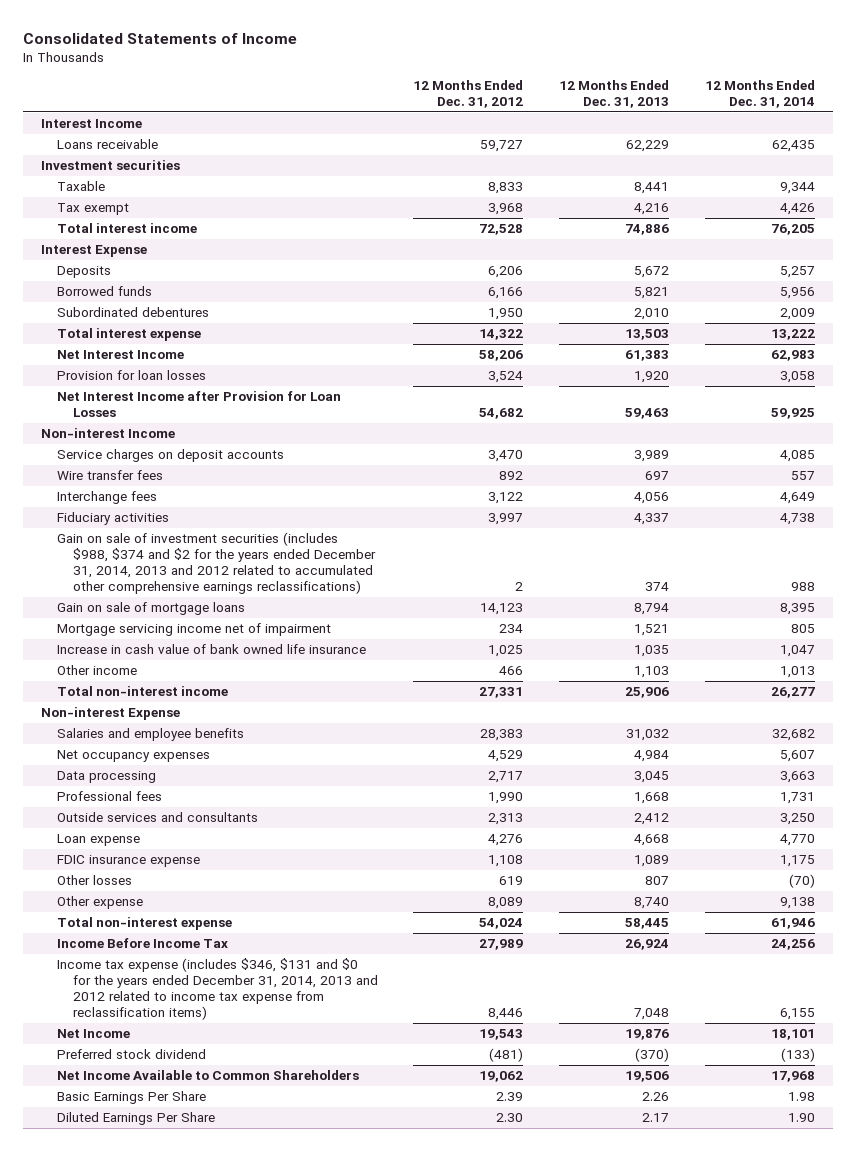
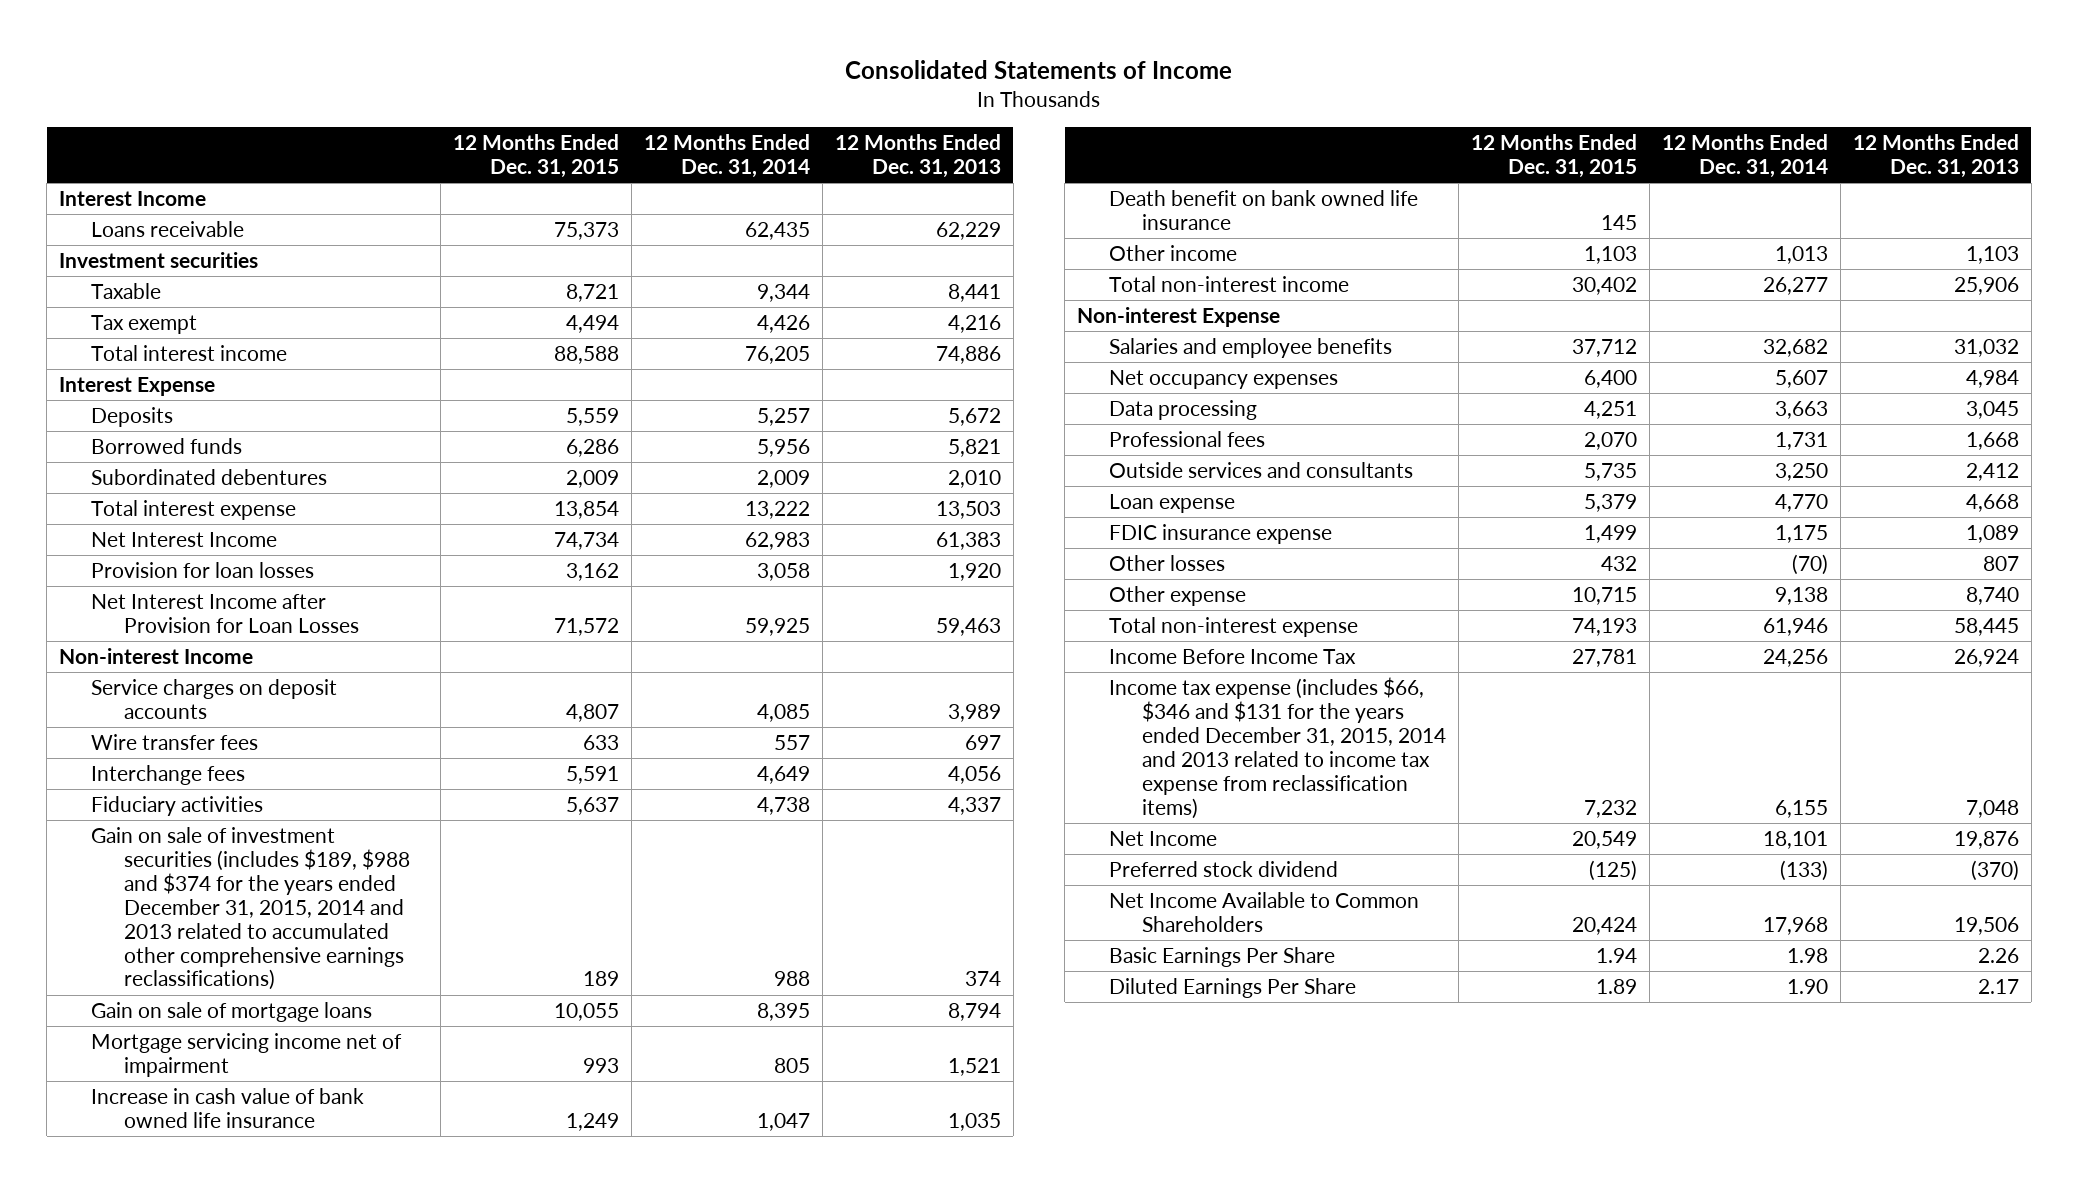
[413,80,524,109] 12 Months Ended Dec. 31, 2012 -> none
none -> [452,134,619,179] 12 Months Ended Dec. 31, 2015
[56,532,376,595] Gain on sale of investment securities (includes $988, $374 and $2 for the years ended December 31, 2014, 2013 and 2012 related to accumulated other comprehensive earnings reclassifications) -> [91,826,410,991] Gain on sale of investment securities (includes $189, $988 and $374 for the years ended December 31, 2015, 2014 and 2013 related to accumulated other comprehensive earnings reclassifications)
none -> [1109,189,1419,230] Death benefit on bank owned life insurance
[56,958,378,1021] Income tax expense (includes $346, $131 and $0 for the years ended December 31, 2014, 2013 and 2012 related to income tax expense from reclassification items) -> [1109,676,1446,819] Income tax expense (includes $66, $346 and $131 for the years ended December 31, 2015, 2014 and 2013 related to income tax expense from reclassification items)

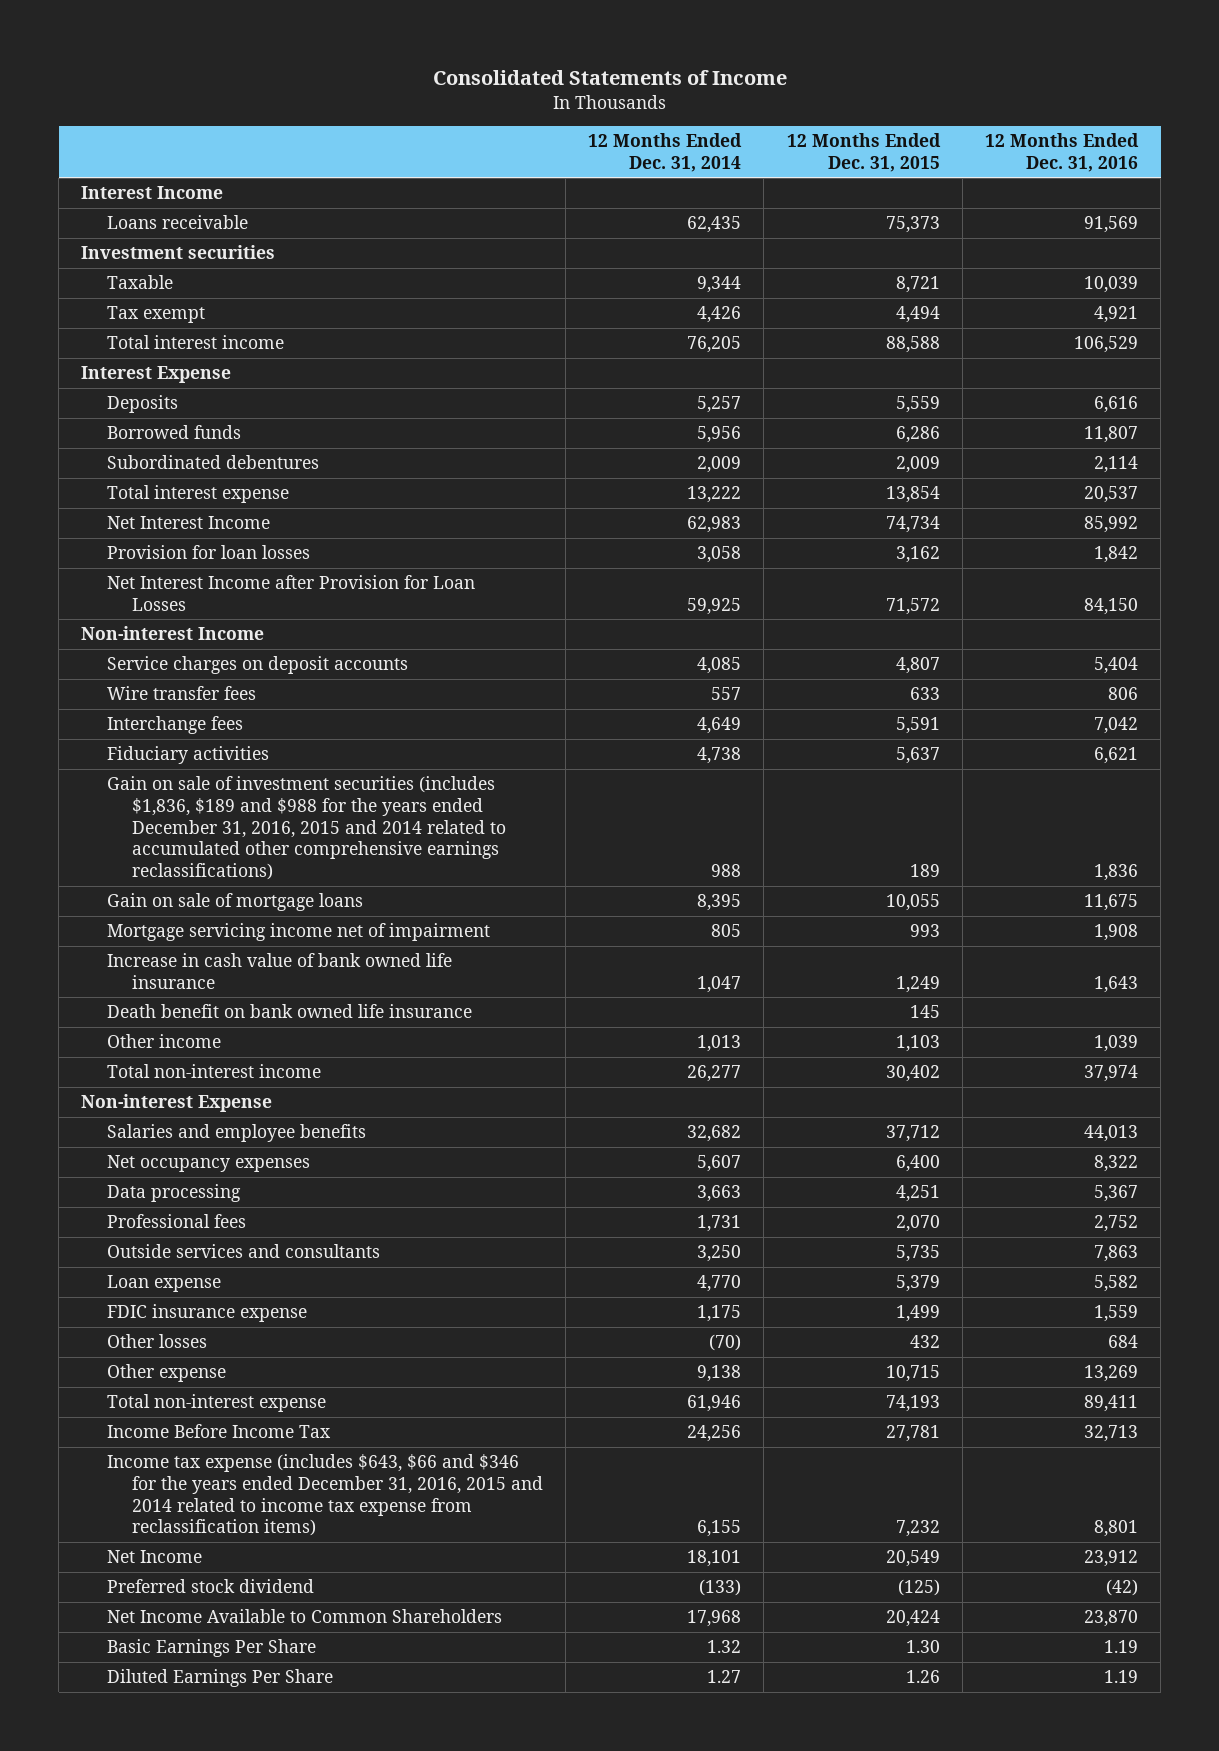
[834,134,1001,179] 12 Months Ended Dec. 31, 2013 -> none
none -> [985,133,1140,172] 12 Months Ended Dec. 31, 2016
[91,826,410,991] Gain on sale of investment securities (includes $189, $988 and $374 for the years ended December 31, 2015, 2014 and 2013 related to accumulated other comprehensive earnings reclassifications) -> [106,776,506,881] Gain on sale of investment securities (includes $1,836, $189 and $988 for the years ended December 31, 2016, 2015 and 2014 related to accumulated other comprehensive earnings reclassifications)
[1109,676,1446,819] Income tax expense (includes $66, $346 and $131 for the years ended December 31, 2015, 2014 and 2013 related to income tax expense from reclassification items) -> [106,1454,543,1537] Income tax expense (includes $643, $66 and $346 for the years ended December 31, 2016, 2015 and 2014 related to income tax expense from reclassification items)
[1595,947,1637,963] 1.94 -> [905,1640,940,1654] 1.30
[1786,947,1828,963] 1.98 -> [707,1640,742,1654] 1.32
[1595,978,1637,994] 1.89 -> [905,1670,940,1684] 1.26
[1786,978,1828,994] 1.90 -> [707,1670,742,1684] 1.27

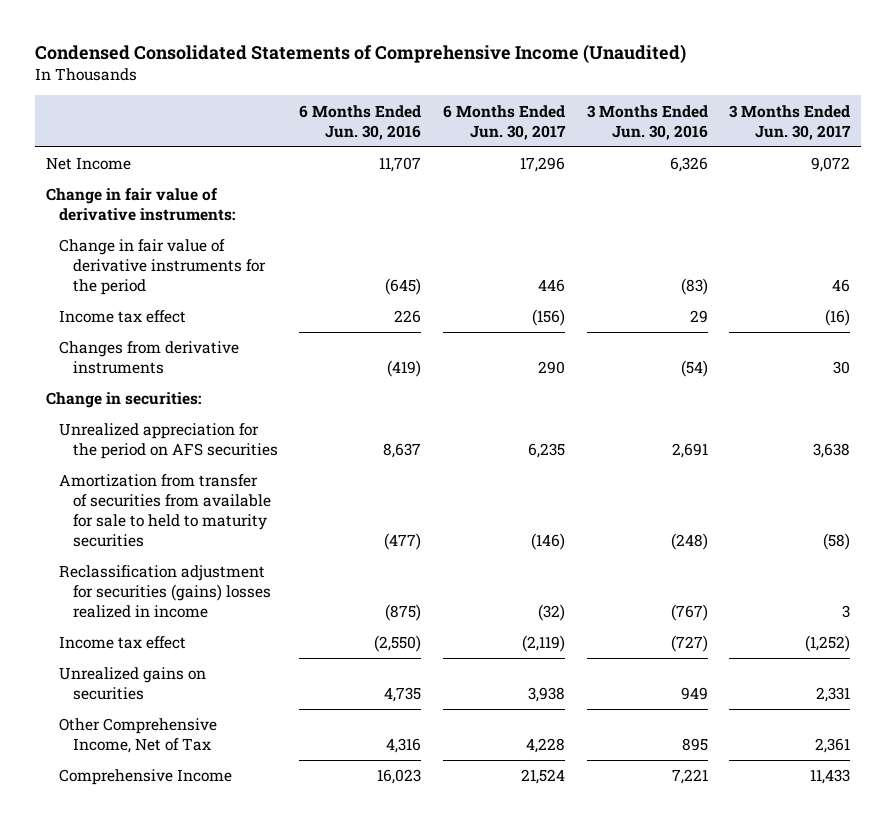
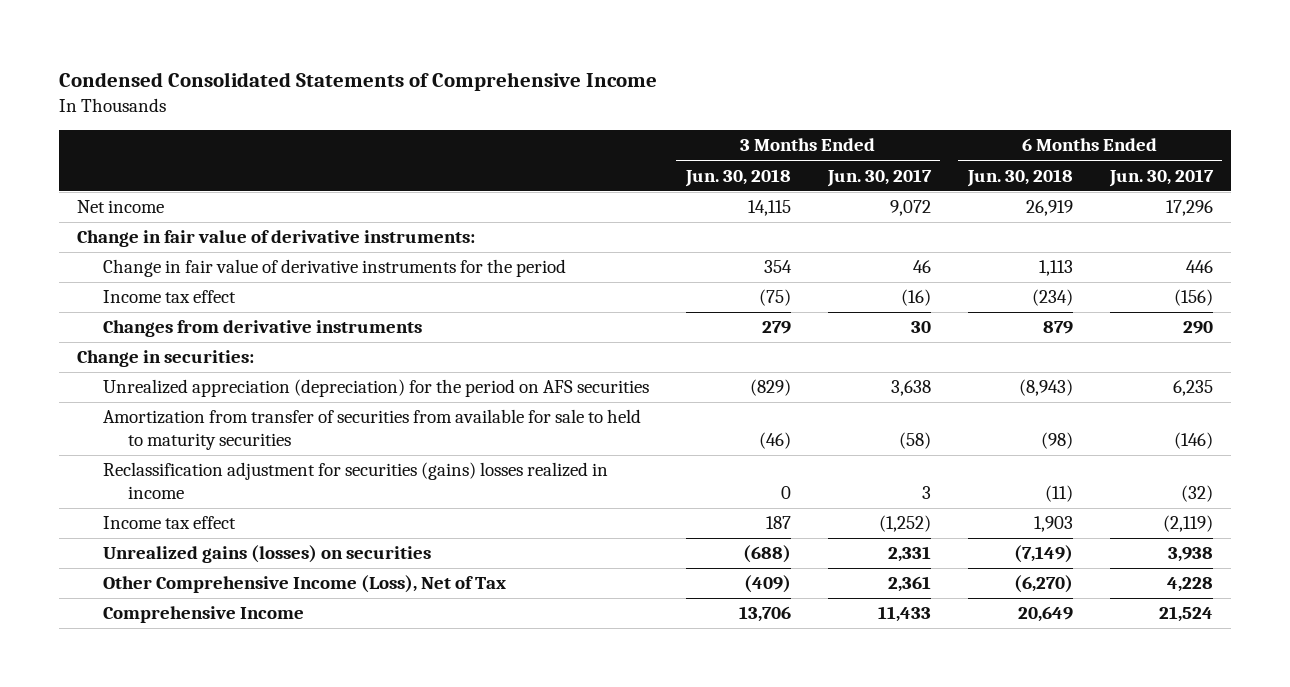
[34,43,686,63] Condensed Consolidated Statements of Comprehensive Income (Unaudited) -> [58,72,657,92] Condensed Consolidated Statements of Comprehensive Income
[299,104,422,140] 6 Months Ended Jun. 30, 2016 -> none
[586,104,708,140] 3 Months Ended Jun. 30, 2016 -> none
none -> [684,168,791,187] Jun. 30, 2018
none -> [966,168,1073,187] Jun. 30, 2018
[45,157,131,171] Net Income -> [77,200,165,214] Net income
[59,423,278,460] Unrealized appreciation for the period on AFS securities -> [102,379,649,398] Unrealized appreciation (depreciation) for the period on AFS securities
[59,667,207,701] Unrealized gains on securities -> [102,545,431,564] Unrealized gains (losses) on securities
[59,718,218,754] Other Comprehensive Income, Net of Tax -> [102,575,506,594] Other Comprehensive Income (Loss), Net of Tax

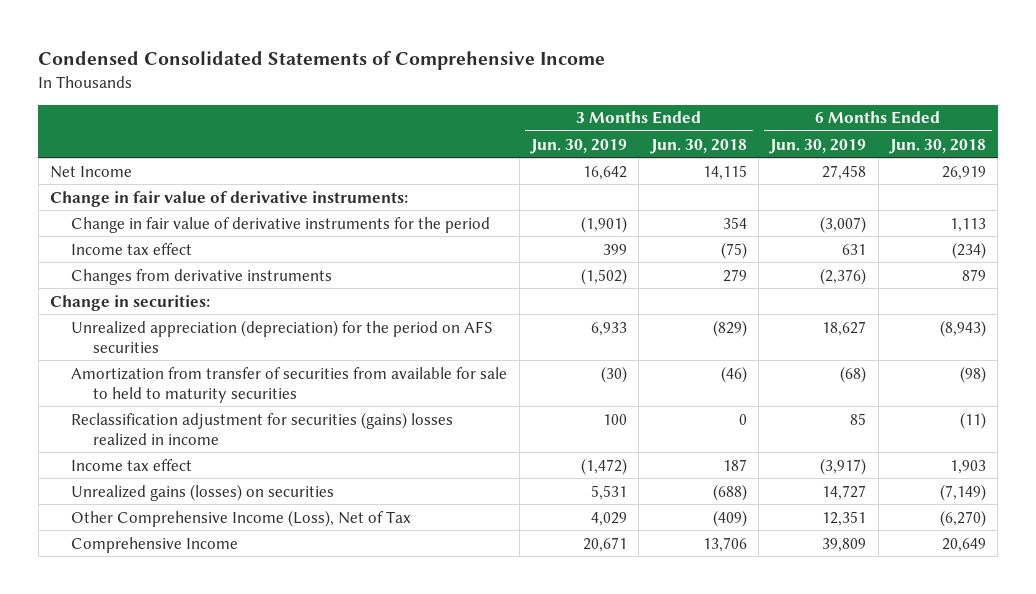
[826,168,932,187] Jun. 30, 2017 -> none
[1108,168,1214,187] Jun. 30, 2017 -> none
none -> [530,138,628,154] Jun. 30, 2019
none -> [769,138,867,154] Jun. 30, 2019
[77,200,165,214] Net income -> [50,165,133,178] Net Income

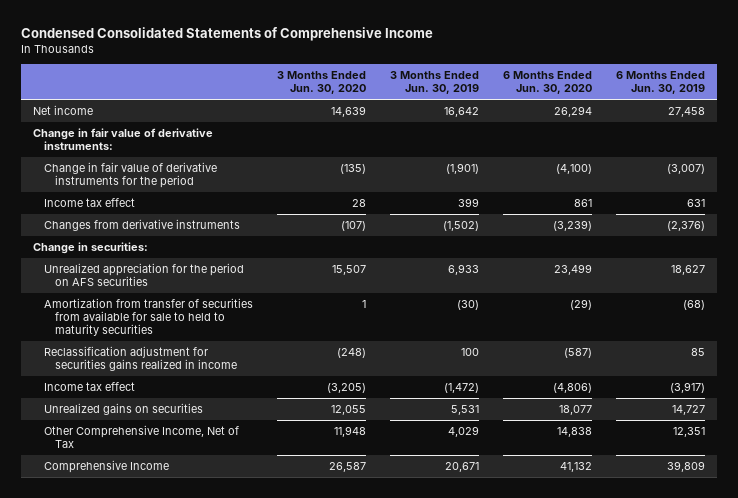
[649,138,747,154] Jun. 30, 2018 -> none
[888,138,986,154] Jun. 30, 2018 -> none
none -> [276,71,366,95] 3 Months Ended Jun. 30, 2020
none -> [503,71,593,95] 6 Months Ended Jun. 30, 2020
[50,165,133,178] Net Income -> [32,104,93,115] Net income
[71,319,494,353] Unrealized appreciation (depreciation) for the period on AFS securities -> [43,262,244,287] Unrealized appreciation for the period on AFS securities
[71,411,454,446] Reclassification adjustment for securities (gains) losses realized in income -> [43,345,237,372] Reclassification adjustment for securities gains realized in income
[71,483,335,501] Unrealized gains (losses) on securities -> [43,402,203,415] Unrealized gains on securities
[71,509,412,527] Other Comprehensive Income (Loss), Net of Tax -> [43,424,239,449] Other Comprehensive Income, Net of Tax

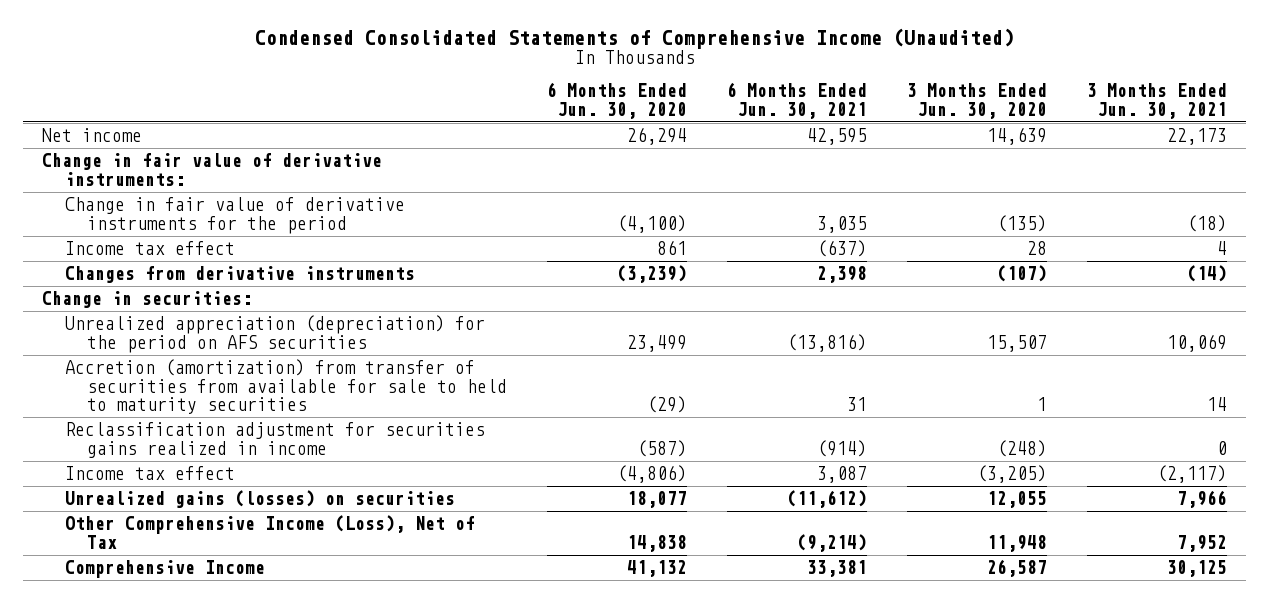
[20,26,433,41] Condensed Consolidated Statements of Comprehensive Income -> [254,27,1014,49] Condensed Consolidated Statements of Comprehensive Income (Unaudited)
[389,71,479,95] 3 Months Ended Jun. 30, 2019 -> none
[616,71,706,95] 6 Months Ended Jun. 30, 2019 -> none
none -> [726,82,867,119] 6 Months Ended Jun. 30, 2021
none -> [1086,83,1227,119] 3 Months Ended Jun. 30, 2021
[43,262,244,287] Unrealized appreciation for the period on AFS securities -> [64,315,485,353] Unrealized appreciation (depreciation) for the period on AFS securities
[43,297,253,337] Amortization from transfer of securities from available for sale to held to maturity securities -> [64,359,507,415] Accretion (amortization) from transfer of securities from available for sale to held to maturity securities
[43,402,203,415] Unrealized gains on securities -> [64,490,455,509] Unrealized gains (losses) on securities
[43,424,239,449] Other Comprehensive Income, Net of Tax -> [64,515,475,549] Other Comprehensive Income (Loss), Net of Tax

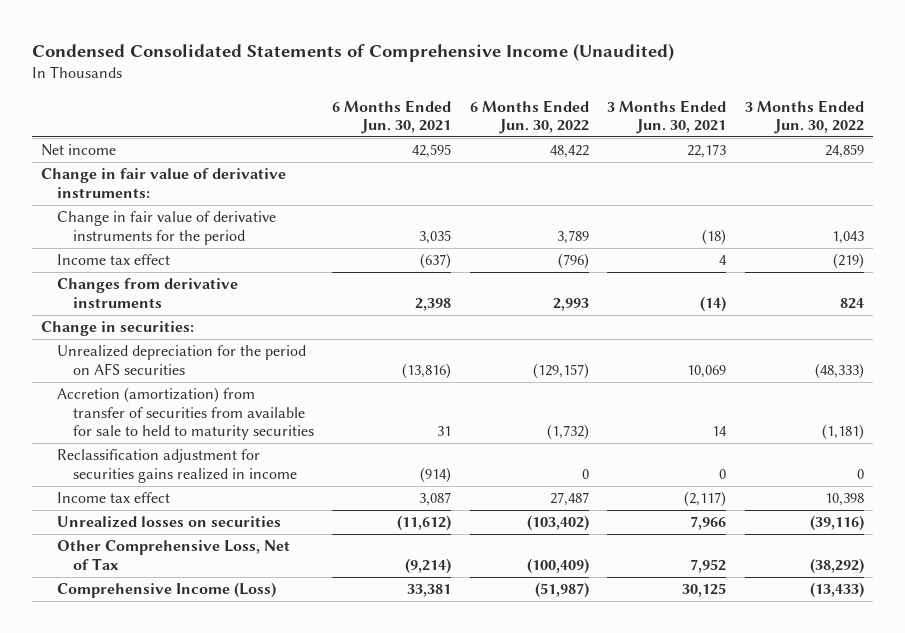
[546,82,687,119] 6 Months Ended Jun. 30, 2020 -> none
[906,83,1047,119] 3 Months Ended Jun. 30, 2020 -> none
none -> [469,99,589,135] 6 Months Ended Jun. 30, 2022
none -> [744,99,864,135] 3 Months Ended Jun. 30, 2022
[64,315,485,353] Unrealized appreciation (depreciation) for the period on AFS securities -> [56,345,306,375] Unrealized depreciation for the period on AFS securities
[64,490,455,509] Unrealized gains (losses) on securities -> [56,516,281,529] Unrealized losses on securities
[64,515,475,549] Other Comprehensive Income (Loss), Net of Tax -> [56,540,290,570] Other Comprehensive Loss, Net of Tax
[64,560,265,579] Comprehensive Income -> [56,582,276,599] Comprehensive Income (Loss)

